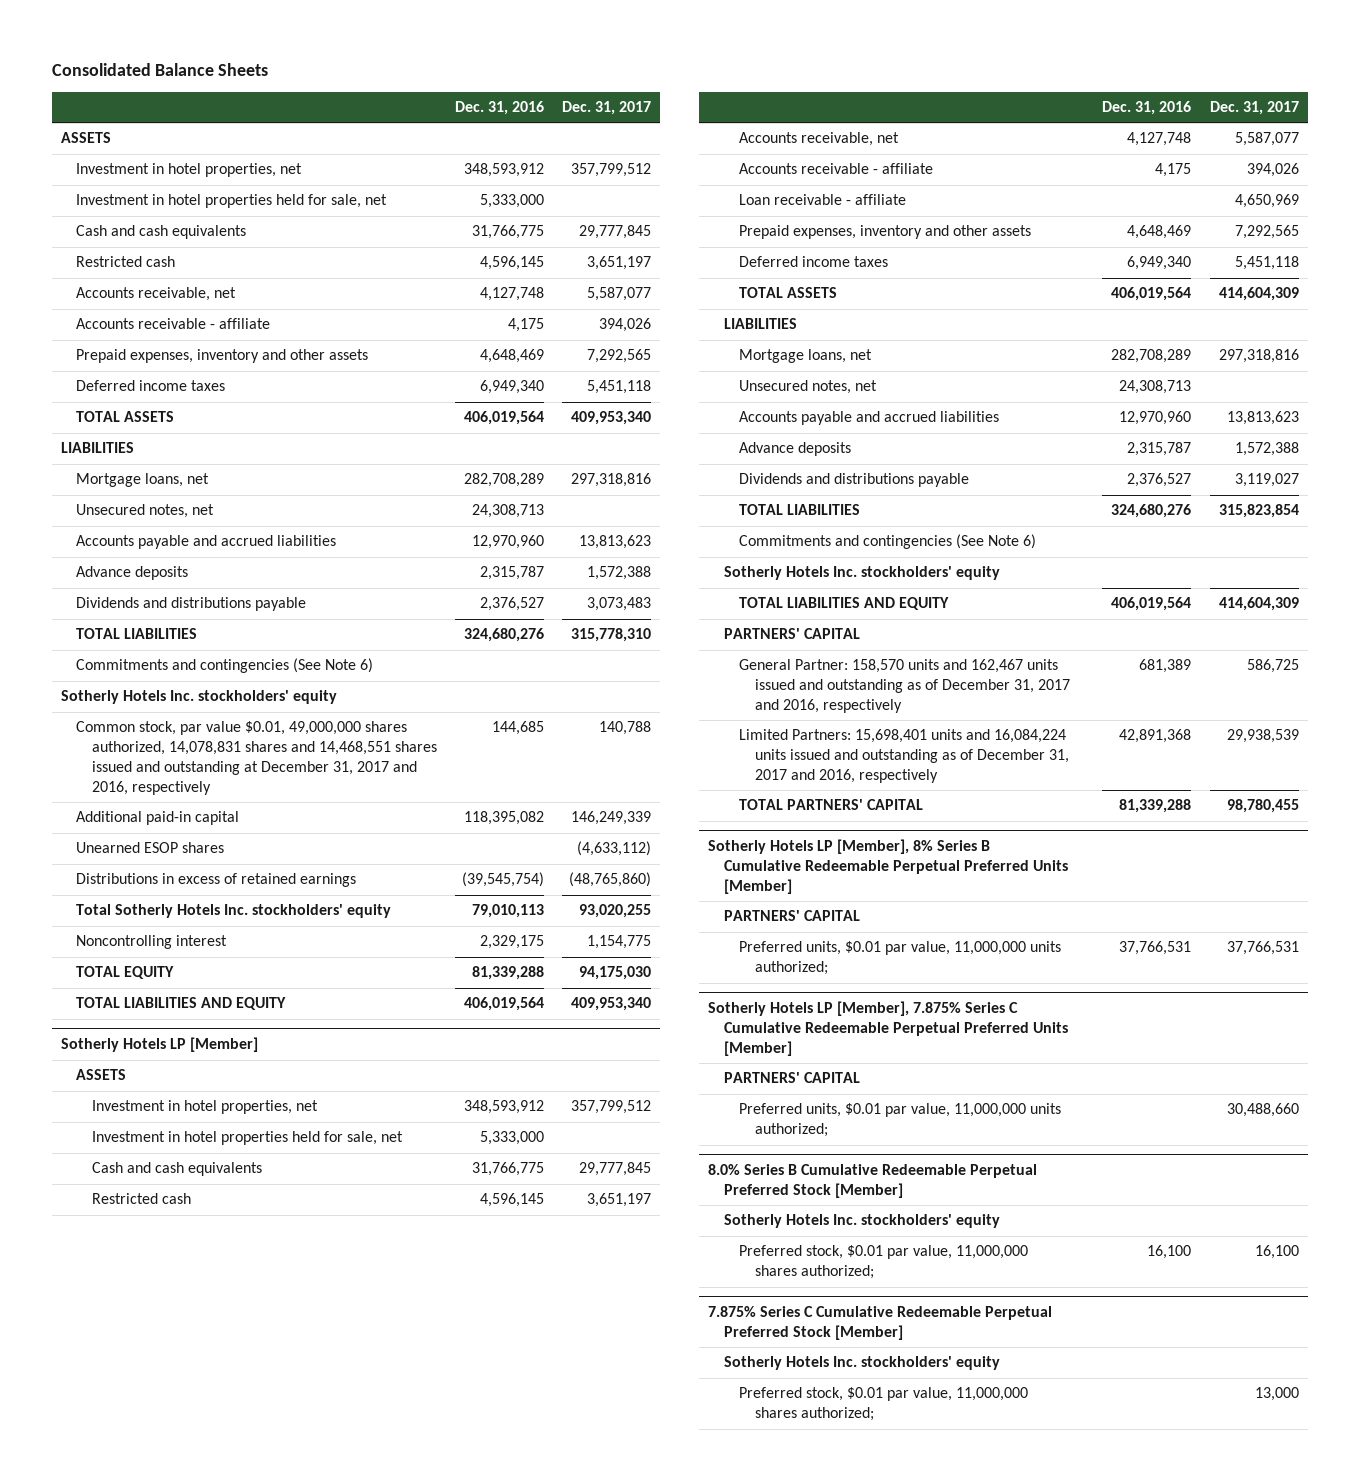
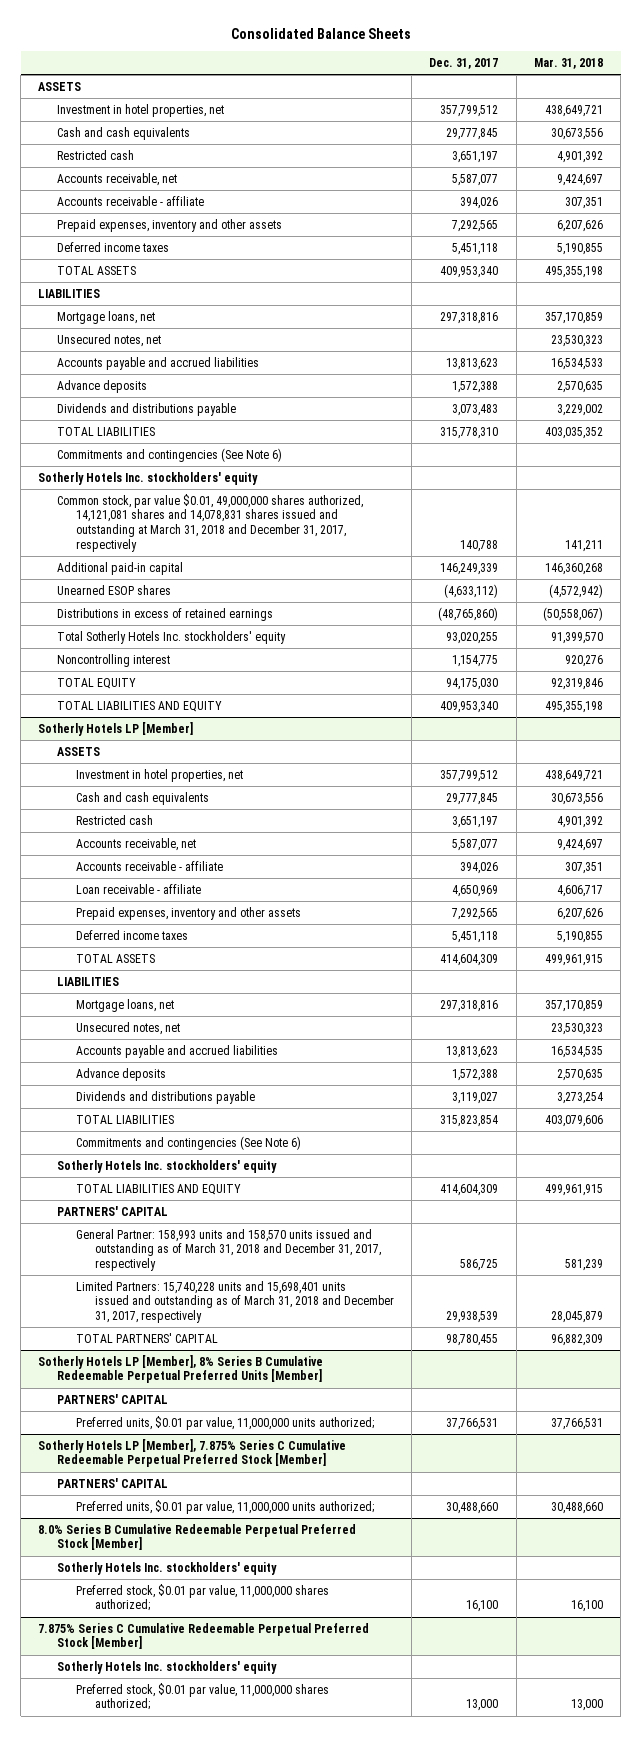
[455,101,545,116] Dec. 31, 2016 -> none
none -> [533,58,603,70] Mar. 31, 2018
[76,194,388,209] Investment in hotel properties held for sale, net -> none
[76,721,437,795] Common stock, par value $0.01, 49,000,000 shares authorized, 14,078,831 shares and 14,468,551 shares issued and outstanding at December 31, 2017 and 2016, respectively -> [57,493,364,552] Common stock, par value $0.01, 49,000,000 shares authorized, 14,121,081 shares and 14,078,831 shares issued and outstanding at March 31, 2018 and December 31, 2017, respectively
[91,1131,403,1146] Investment in hotel properties held for sale, net -> none
[739,659,1070,714] General Partner: 158,570 units and 162,467 units issued and outstanding as of December 31, 2017 and 2016, respectively -> [75,1228,381,1272] General Partner: 158,993 units and 158,570 units issued and outstanding as of March 31, 2018 and December 31, 2017, respectively
[739,729,1069,784] Limited Partners: 15,698,401 units and 16,084,224 units issued and outstanding as of December 31, 2017 and 2016, respectively -> [75,1280,394,1324] Limited Partners: 15,740,228 units and 15,698,401 units issued and outstanding as of March 31, 2018 and December 31, 2017, respectively
[708,1001,1068,1056] Sotherly Hotels LP [Member], 7.875% Series C Cumulative Redeemable Perpetual Preferred Units [Member] -> [38,1438,347,1468] Sotherly Hotels LP [Member], 7.875% Series C Cumulative Redeemable Perpetual Preferred Stock [Member]

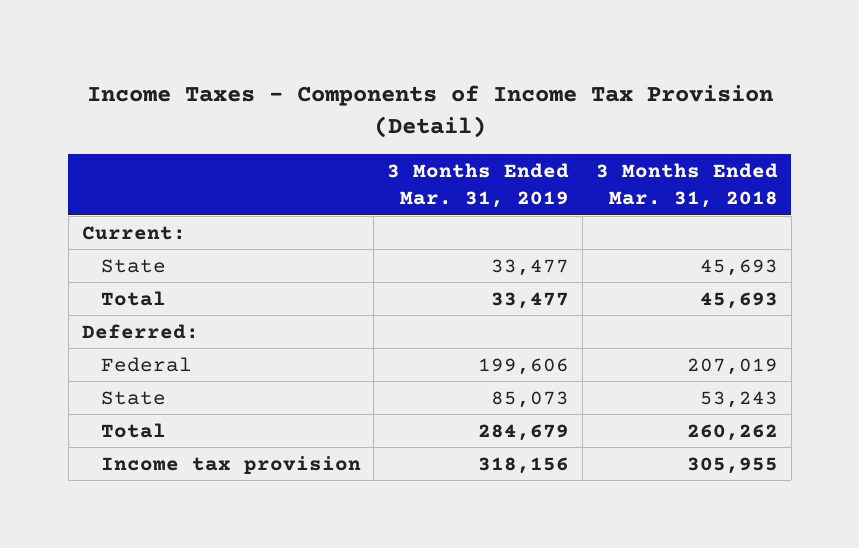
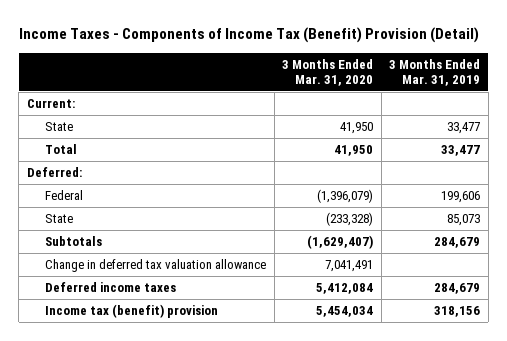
[86,84,774,139] Income Taxes - Components of Income Tax Provision (Detail) -> [18,27,479,44] Income Taxes - Components of Income Tax (Benefit) Provision (Detail)
[595,162,778,208] 3 Months Ended Mar. 31, 2018 -> none
none -> [282,58,374,87] 3 Months Ended Mar. 31, 2020
[100,422,166,438] Total -> [45,236,103,247] Subtotals
none -> [45,259,267,273] Change in deferred tax valuation allowance
none -> [45,282,177,293] Deferred income taxes
[100,455,361,474] Income tax provision -> [45,304,219,319] Income tax (benefit) provision

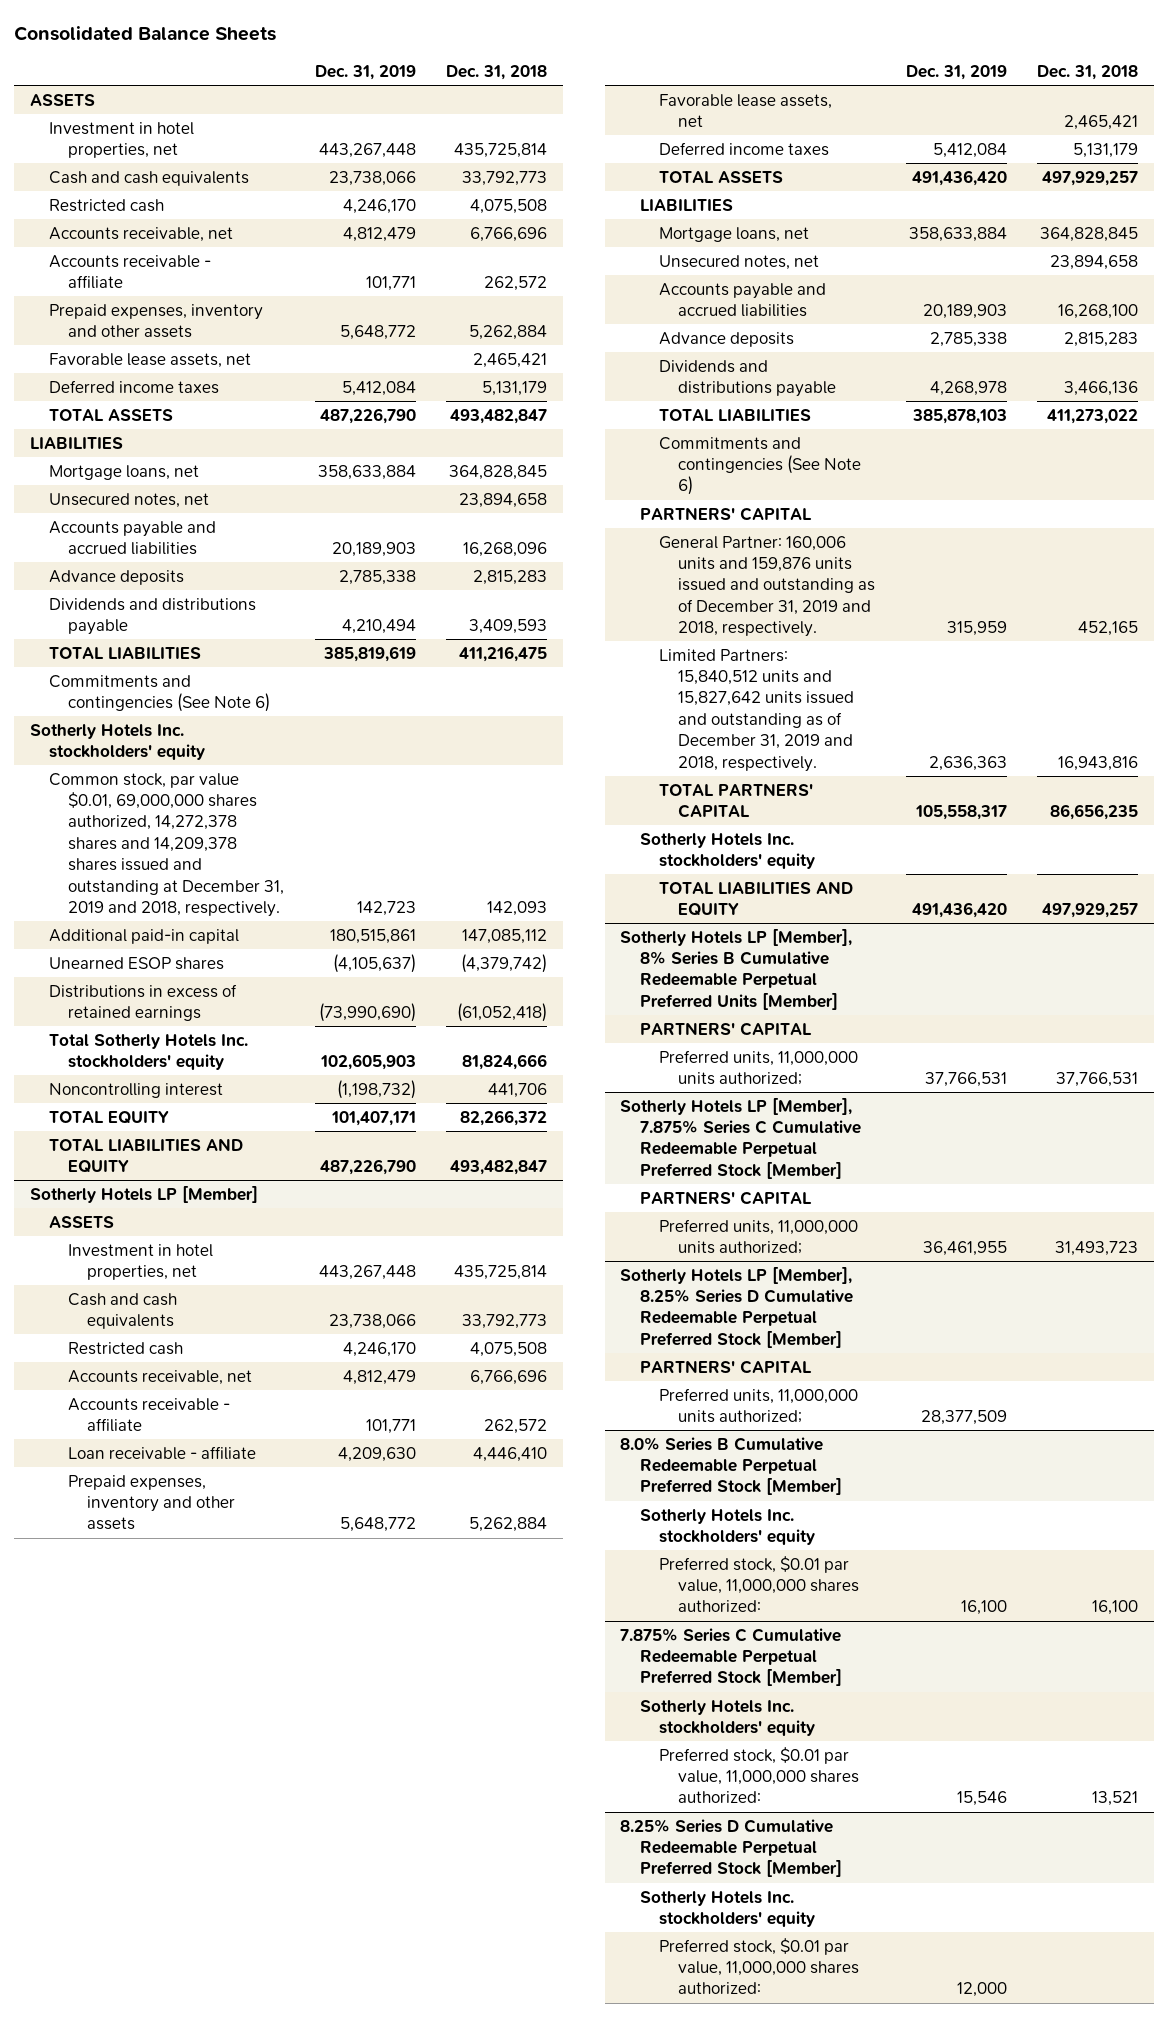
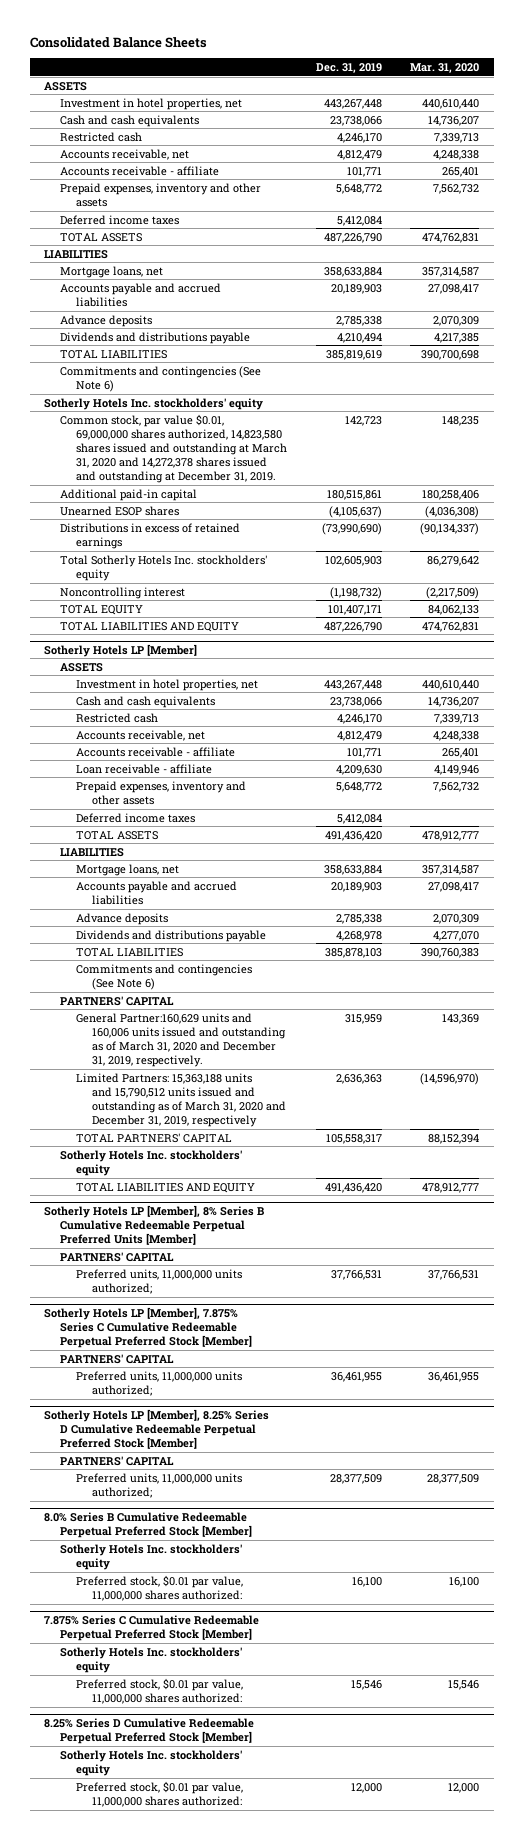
[446,64,548,80] Dec. 31, 2018 -> none
none -> [410,63,480,74] Mar. 31, 2020
[48,352,251,368] Favorable lease assets, net -> none
[48,492,209,508] Unsecured notes, net -> none
[48,772,284,918] Common stock, par value $0.01, 69,000,000 shares authorized, 14,272,378 shares and 14,209,378 shares issued and outstanding at December 31, 2019 and 2018, respectively. -> [60,413,288,484] Common stock, par value $0.01, 69,000,000 shares authorized, 14,823,580 shares issued and outstanding at March 31, 2020 and 14,272,378 shares issued and outstanding at December 31, 2019.
[658,93,832,128] Favorable lease assets, net -> none
[658,254,819,270] Unsecured notes, net -> none
[658,535,875,638] General Partner: 160,006 units and 159,876 units issued and outstanding as of December 31, 2019 and 2018, respectively. -> [76,1012,287,1068] General Partner:160,629 units and 160,006 units issued and outstanding as of March 31, 2020 and December 31, 2019, respectively.
[658,648,854,772] Limited Partners: 15,840,512 units and 15,827,642 units issued and outstanding as of December 31, 2019 and 2018, respectively. -> [76,1072,287,1128] Limited Partners: 15,363,188 units and 15,790,512 units issued and outstanding as of March 31, 2020 and December 31, 2019, respectively

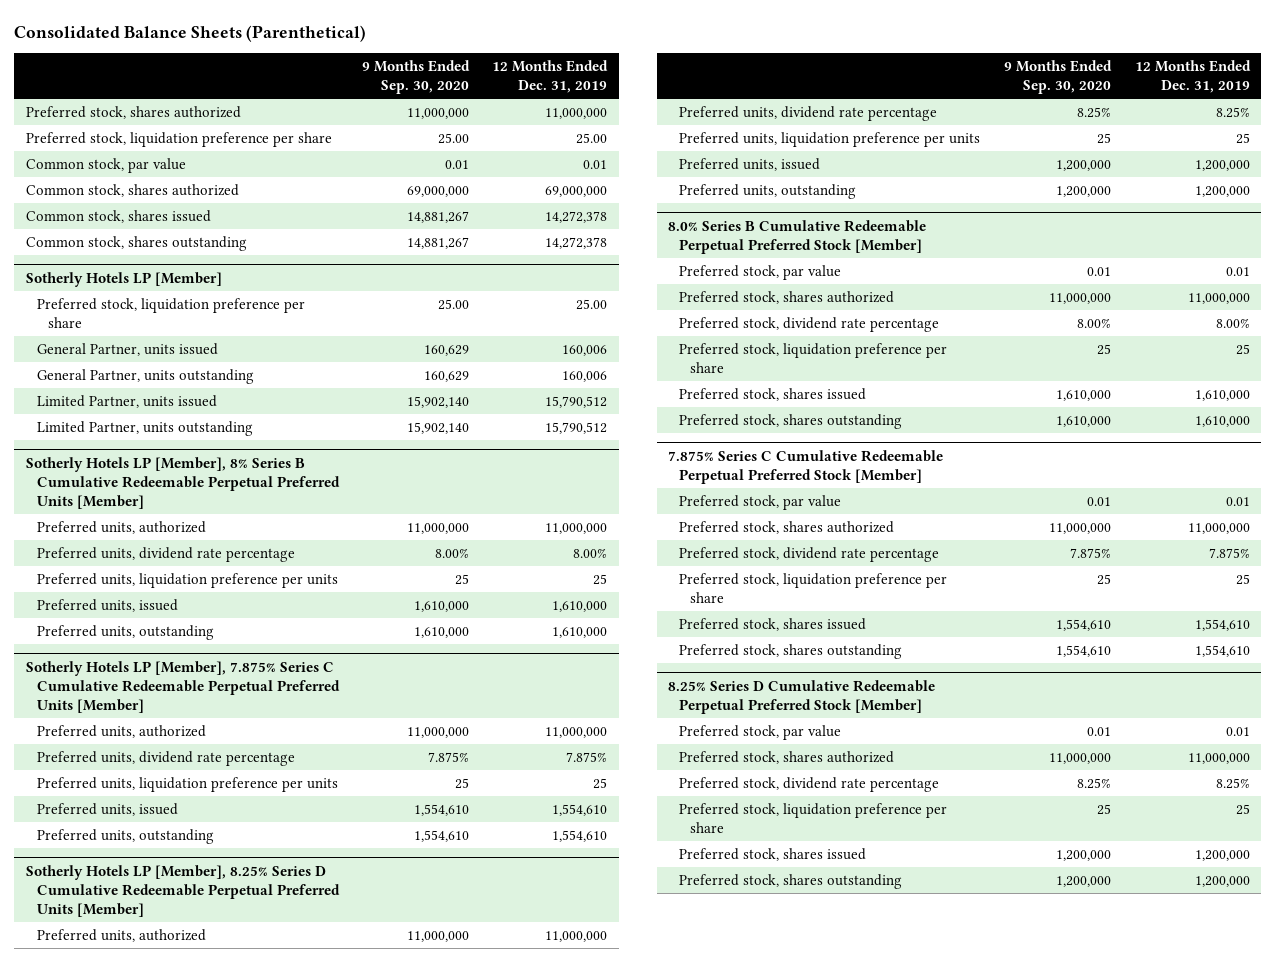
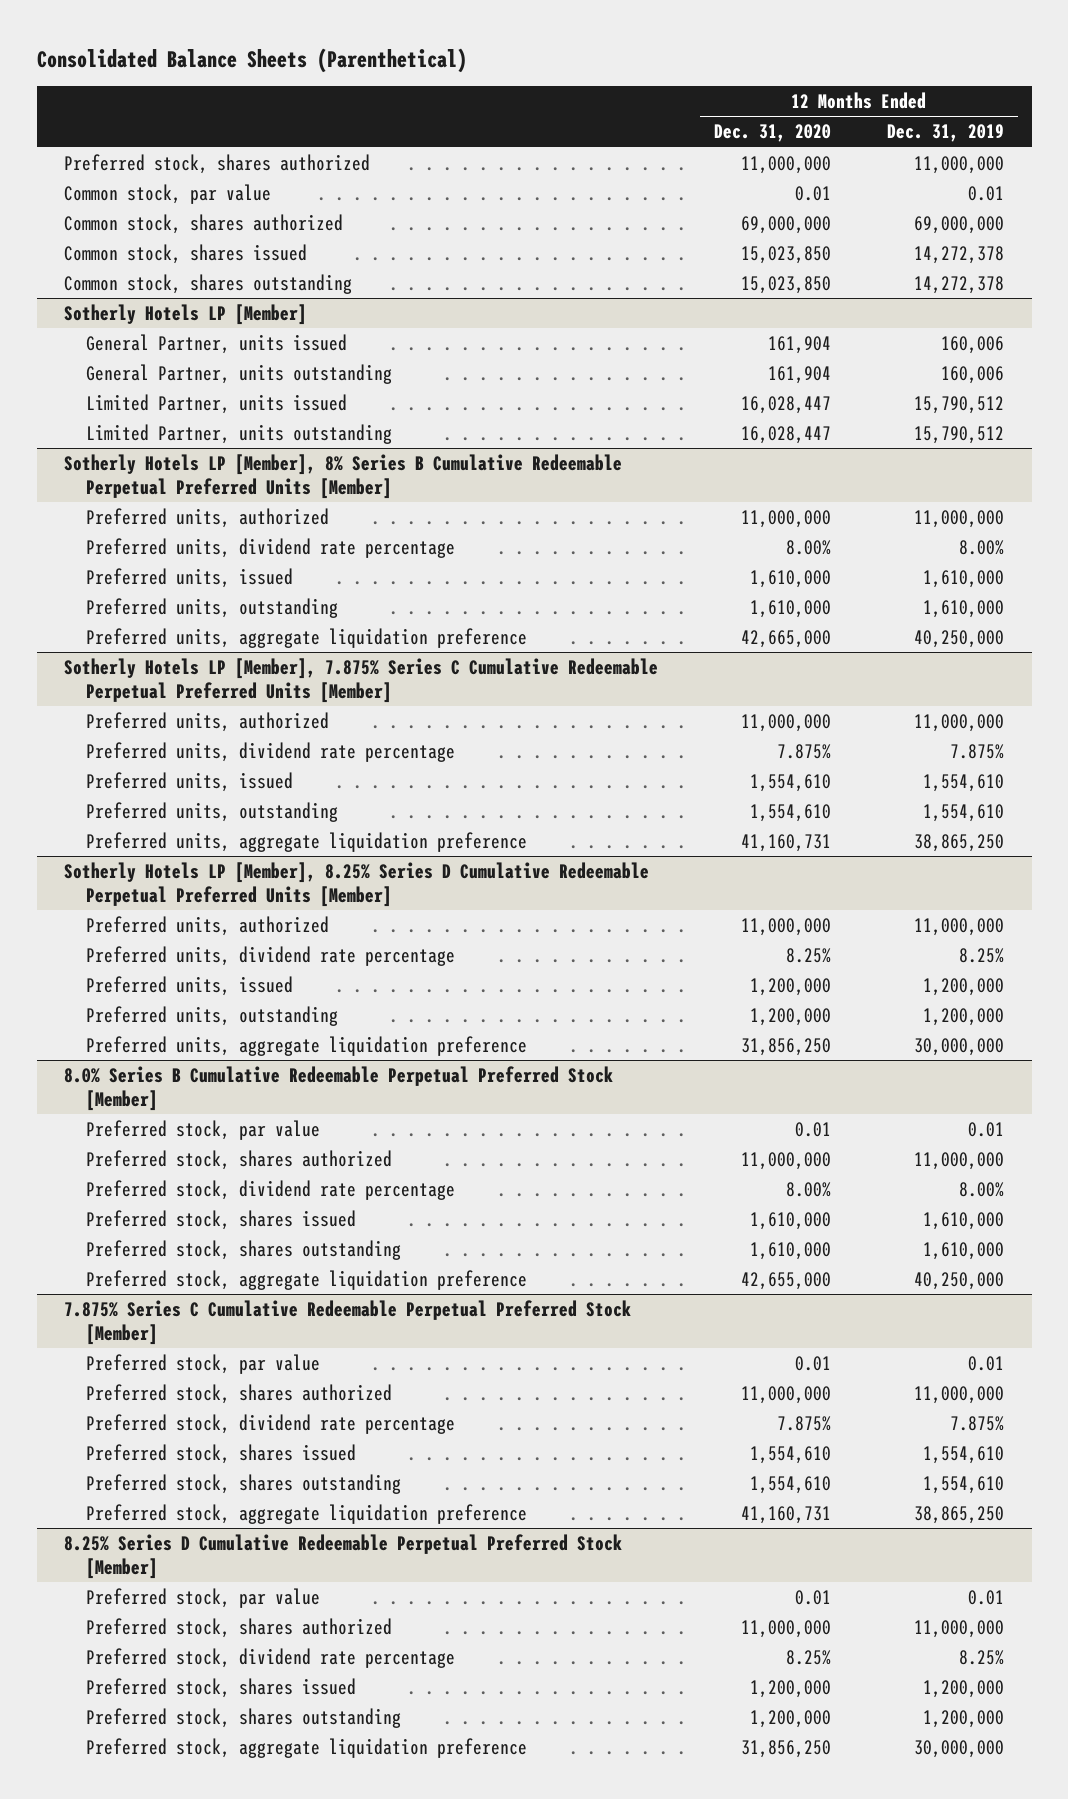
[362,60,471,95] 9 Months Ended Sep. 30, 2020 -> none
none -> [714,124,832,143] Dec. 31, 2020
[25,132,332,148] Preferred stock, liquidation preference per share -> none
[36,298,305,329] Preferred stock, liquidation preference per share -> none
[36,573,338,589] Preferred units, liquidation preference per units -> none
none -> [85,627,527,648] Preferred units, aggregate liquidation preference
[36,777,338,793] Preferred units, liquidation preference per units -> none
none -> [85,831,527,852] Preferred units, aggregate liquidation preference
[679,132,981,148] Preferred units, liquidation preference per units -> none
none -> [85,1035,527,1056] Preferred units, aggregate liquidation preference
[679,343,948,374] Preferred stock, liquidation preference per share -> none
none -> [85,1269,527,1290] Preferred stock, aggregate liquidation preference
[679,573,948,604] Preferred stock, liquidation preference per share -> none
none -> [85,1503,527,1524] Preferred stock, aggregate liquidation preference
[679,803,948,834] Preferred stock, liquidation preference per share -> none
none -> [85,1737,527,1758] Preferred stock, aggregate liquidation preference

